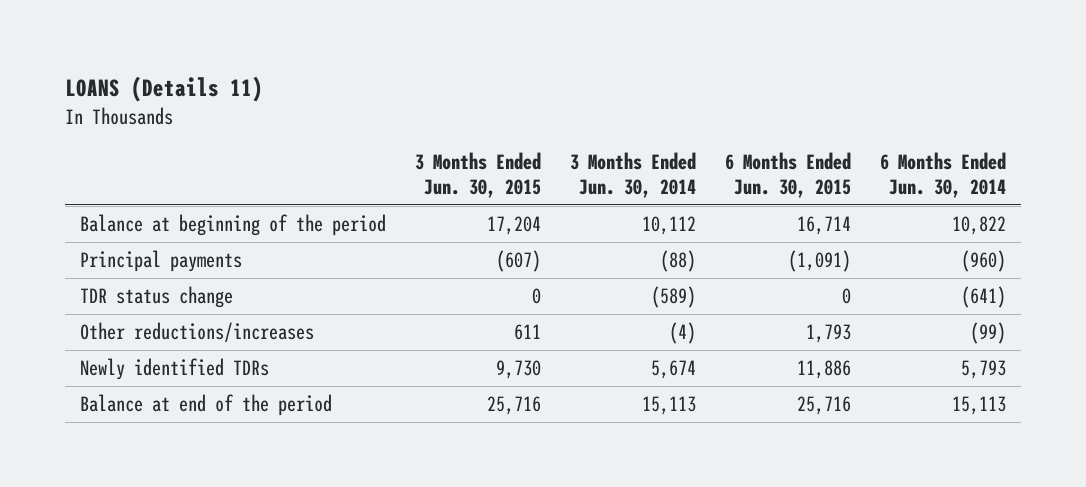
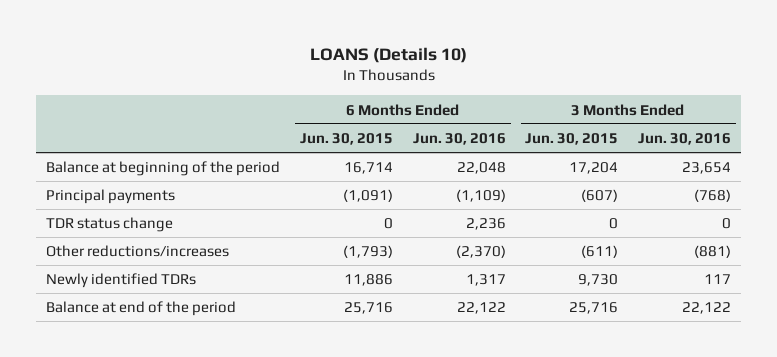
[64,76,263,103] LOANS (Details 11) -> [309,46,467,63] LOANS (Details 10)
[569,152,696,198] 3 Months Ended Jun. 30, 2014 -> none
[880,152,1007,198] 6 Months Ended Jun. 30, 2014 -> none
none -> [412,133,506,146] Jun. 30, 2016
none -> [638,133,732,146] Jun. 30, 2016
[513,324,541,341] 611 -> [581,245,619,259] (611)
[806,324,852,344] 1,793 -> [342,245,393,259] (1,793)

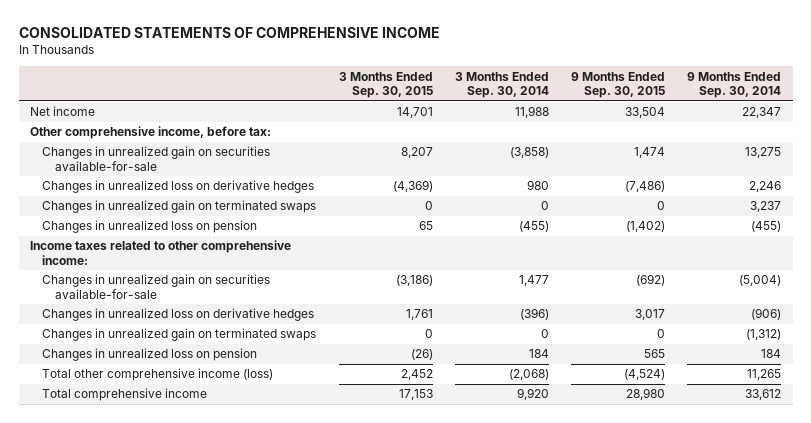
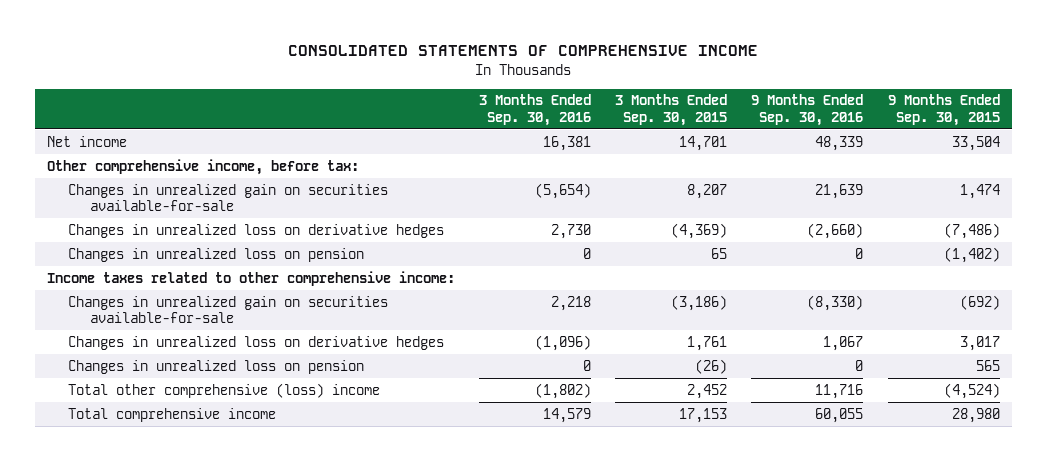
[454,71,549,99] 3 Months Ended Sep. 30, 2014 -> none
[687,71,782,99] 9 Months Ended Sep. 30, 2014 -> none
none -> [478,94,591,126] 3 Months Ended Sep. 30, 2016
none -> [751,94,864,126] 9 Months Ended Sep. 30, 2016
[42,200,317,214] Changes in unrealized gain on terminated swaps -> none
[42,328,317,342] Changes in unrealized gain on terminated swaps -> none
[42,368,274,382] Total other comprehensive income (loss) -> [68,382,381,398] Total other comprehensive (loss) income

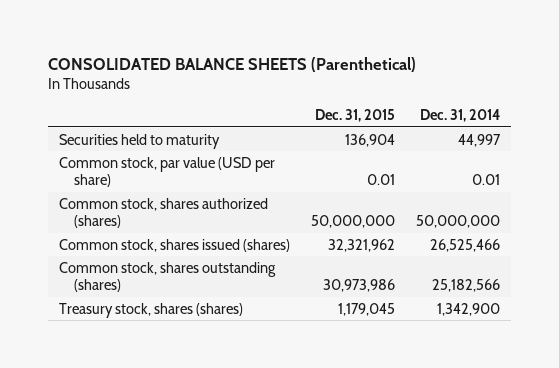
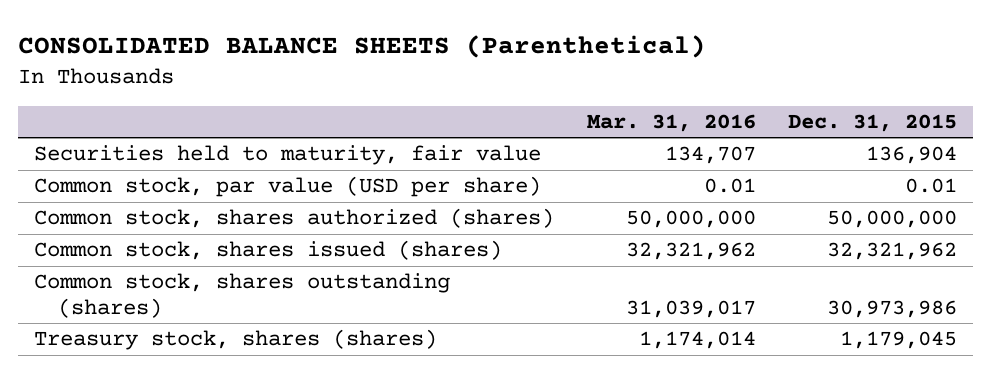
[420,109,501,123] Dec. 31, 2014 -> none
none -> [586,113,756,132] Mar. 31, 2016
[58,133,220,149] Securities held to maturity -> [34,145,542,166] Securities held to maturity, fair value

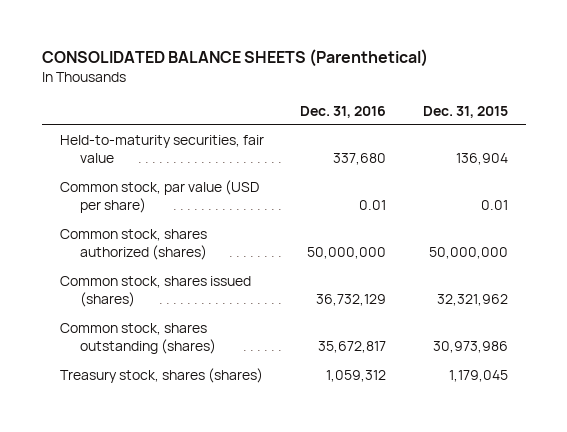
[586,113,756,132] Mar. 31, 2016 -> none
none -> [300,105,387,118] Dec. 31, 2016
[34,145,542,166] Securities held to maturity, fair value -> [59,135,264,164] Held-to-maturity securities, fair value

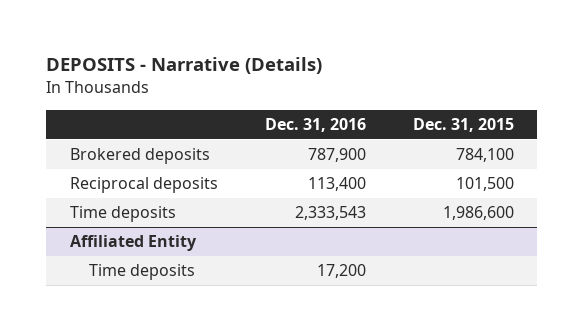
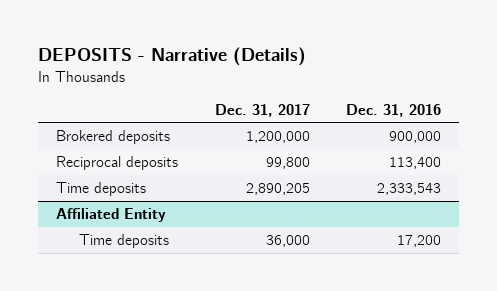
[412,117,514,132] Dec. 31, 2015 -> none
none -> [214,103,310,117] Dec. 31, 2017
[307,148,366,163] 787,900 -> [389,131,442,144] 900,000

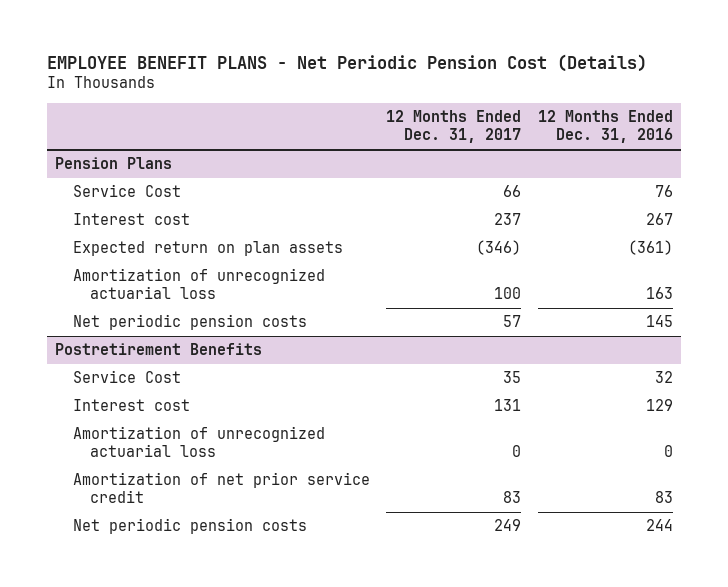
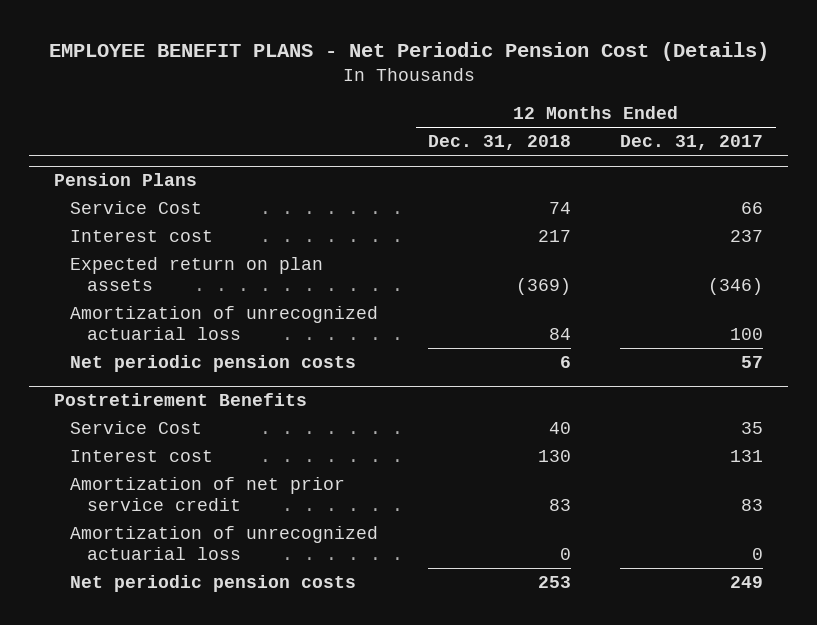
[537,110,673,144] 12 Months Ended Dec. 31, 2016 -> none
none -> [427,135,571,151] Dec. 31, 2018
[72,426,325,458] Amortization of unrecognized actuarial loss -> [70,525,379,560] Amortization of unrecognized actuarial loss

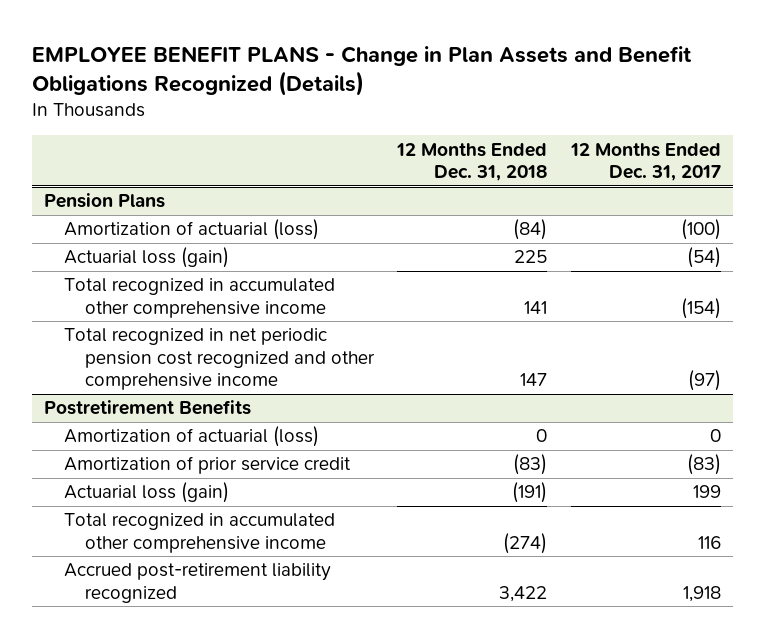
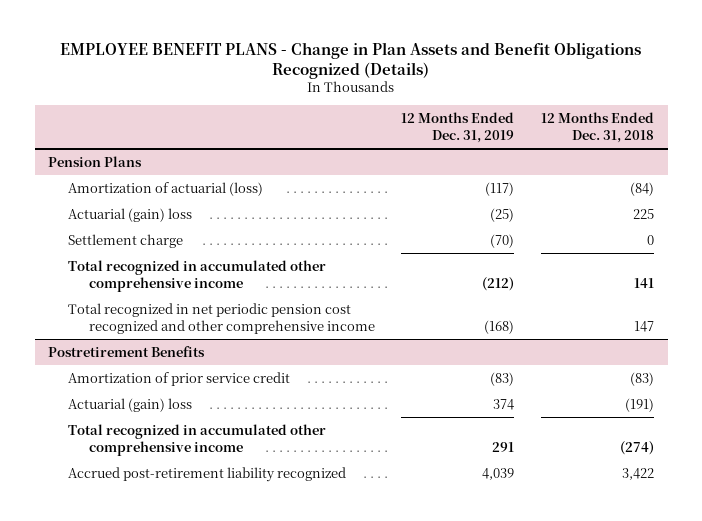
[569,142,721,182] 12 Months Ended Dec. 31, 2017 -> none
none -> [401,112,515,143] 12 Months Ended Dec. 31, 2019
[64,247,230,269] Actuarial loss (gain) -> [68,207,193,222] Actuarial (gain) loss
none -> [68,233,184,248] Settlement charge
[64,426,320,448] Amortization of actuarial (loss) -> none
[64,482,230,504] Actuarial loss (gain) -> [68,397,193,412] Actuarial (gain) loss

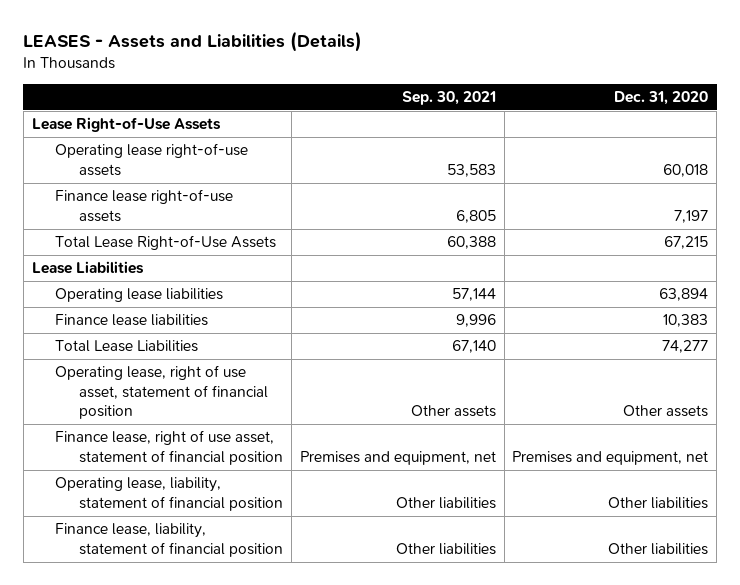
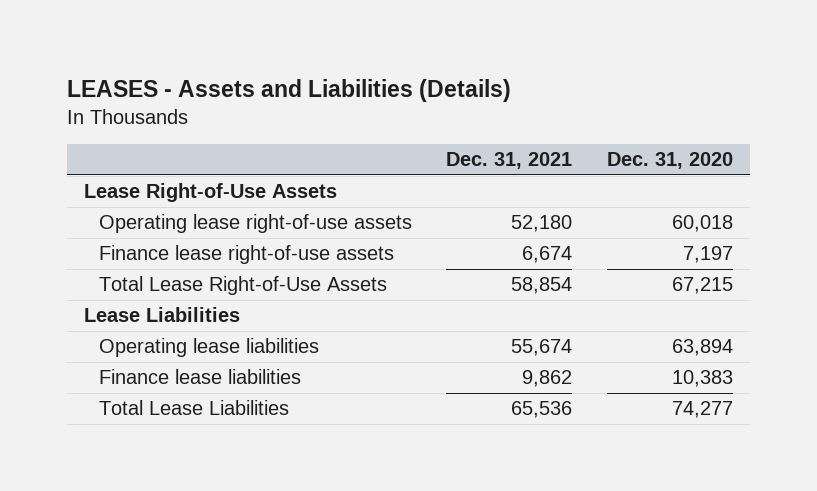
[401,90,496,105] Sep. 30, 2021 -> none
none -> [446,152,573,170] Dec. 31, 2021
[55,365,269,420] Operating lease, right of use asset, statement of financial position -> none
[55,430,284,465] Finance lease, right of use asset, statement of financial position -> none
[55,477,284,511] Operating lease, liability, statement of financial position -> none
[55,523,284,557] Finance lease, liability, statement of financial position -> none

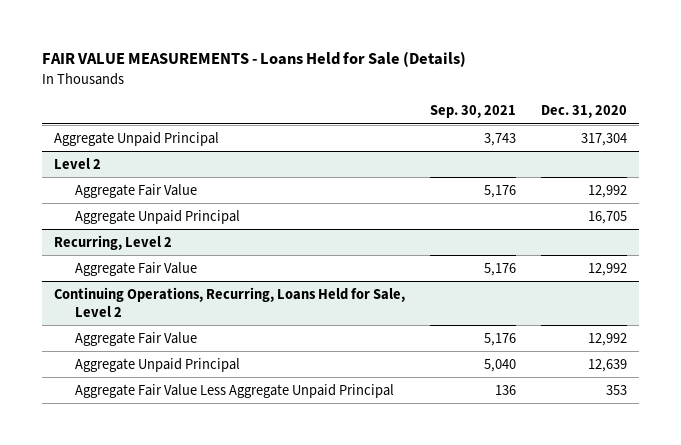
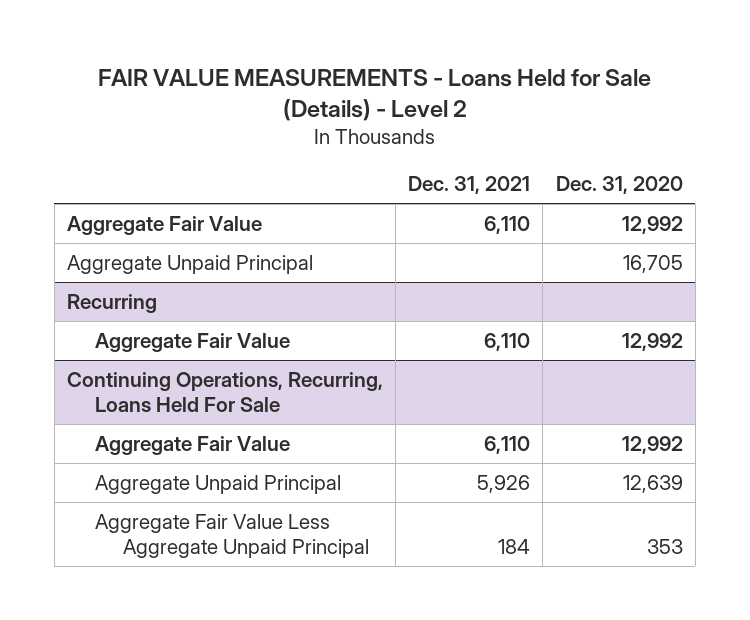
[42,51,467,68] FAIR VALUE MEASUREMENTS - Loans Held for Sale (Details) -> [97,68,651,122] FAIR VALUE MEASUREMENTS - Loans Held for Sale (Details) - Level 2
[430,105,517,119] Sep. 30, 2021 -> none
none -> [408,176,531,195] Dec. 31, 2021
[54,131,220,146] Aggregate Unpaid Principal -> none
[54,157,102,169] Level 2 -> none
[54,234,173,250] Recurring, Level 2 -> none
none -> [66,293,157,313] Recurring
[54,286,406,317] Continuing Operations, Recurring, Loans Held for Sale, Level 2 -> [66,371,383,412] Continuing Operations, Recurring, Loans Held For Sale

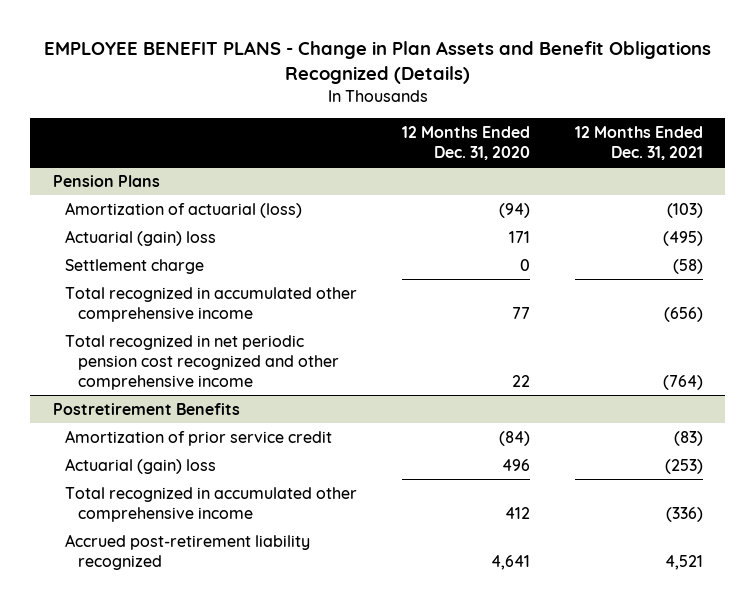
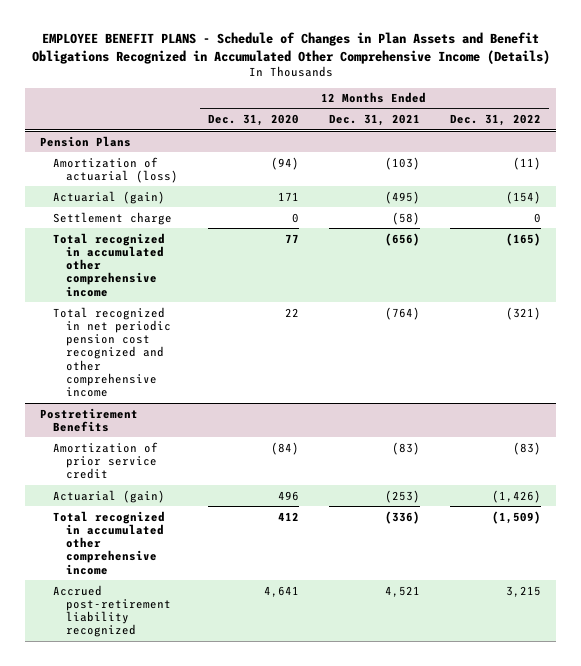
[43,41,711,85] EMPLOYEE BENEFIT PLANS - Change in Plan Assets and Benefit Obligations Recognized (Details) -> [31,31,550,64] EMPLOYEE BENEFIT PLANS - Schedule of Changes in Plan Assets and Benefit Obligations Recognized in Accumulated Other Comprehensive Income (Details)
none -> [450,114,542,127] Dec. 31, 2022
[65,229,217,246] Actuarial (gain) loss -> [52,190,165,204] Actuarial (gain)
[65,457,217,474] Actuarial (gain) loss -> [52,489,165,503] Actuarial (gain)

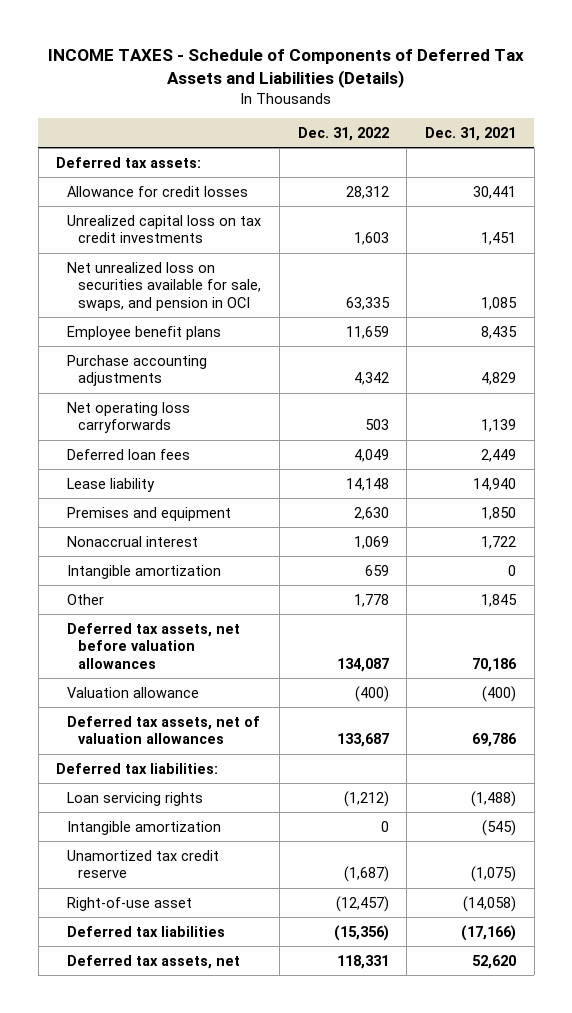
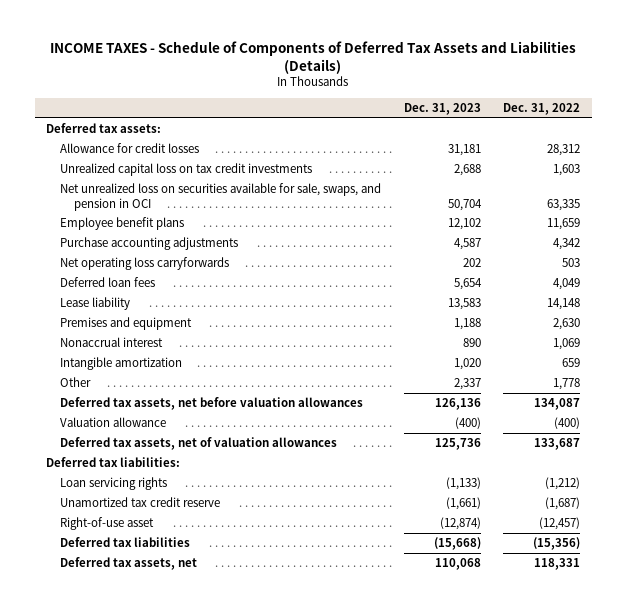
[424,126,516,141] Dec. 31, 2021 -> none
none -> [403,102,481,115] Dec. 31, 2023
[67,820,222,835] Intangible amortization -> none

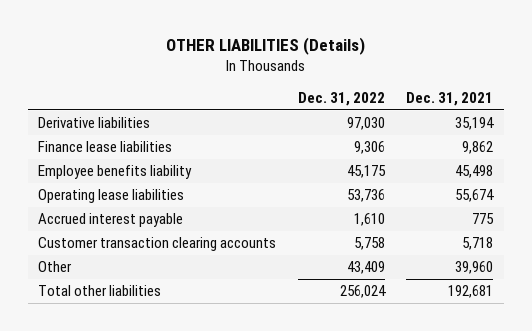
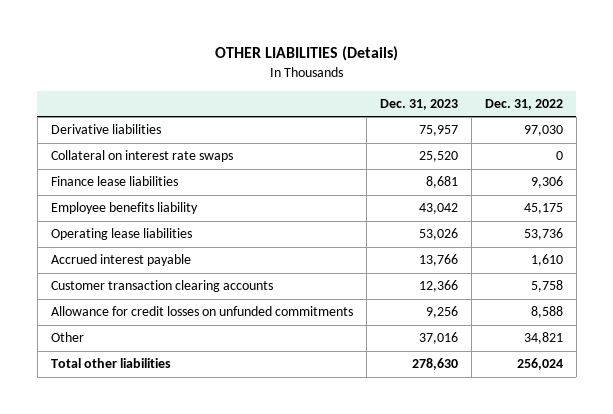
[406,92,494,107] Dec. 31, 2021 -> none
none -> [379,98,458,110] Dec. 31, 2023
none -> [50,150,233,163] Collateral on interest rate swaps
none -> [50,306,353,317] Allowance for credit losses on unfunded commitments
[346,261,385,275] 43,409 -> [523,332,563,345] 34,821

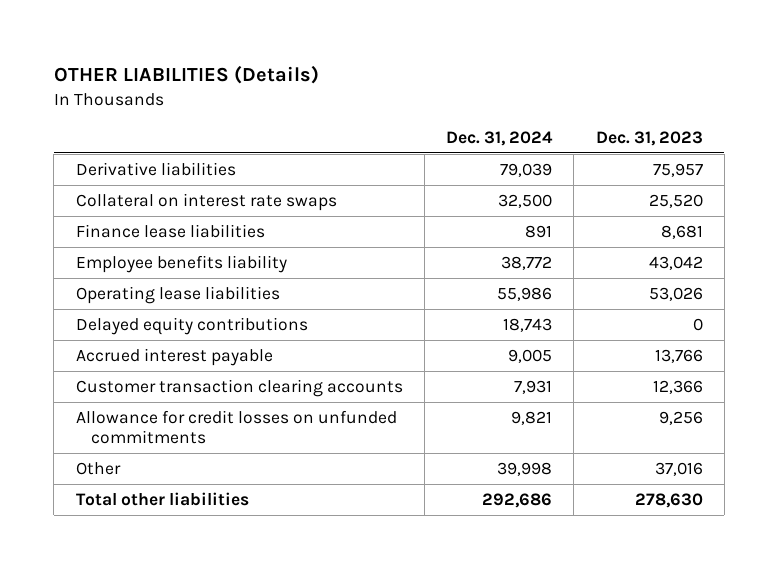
[484,98,563,110] Dec. 31, 2022 -> none
none -> [446,131,554,147] Dec. 31, 2024
none -> [75,316,308,335] Delayed equity contributions

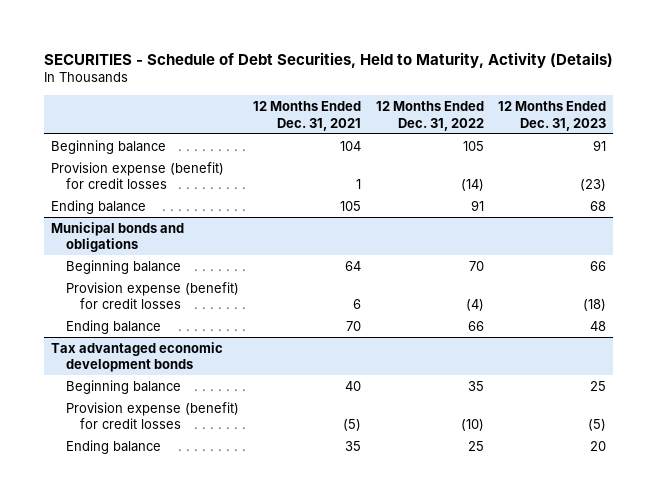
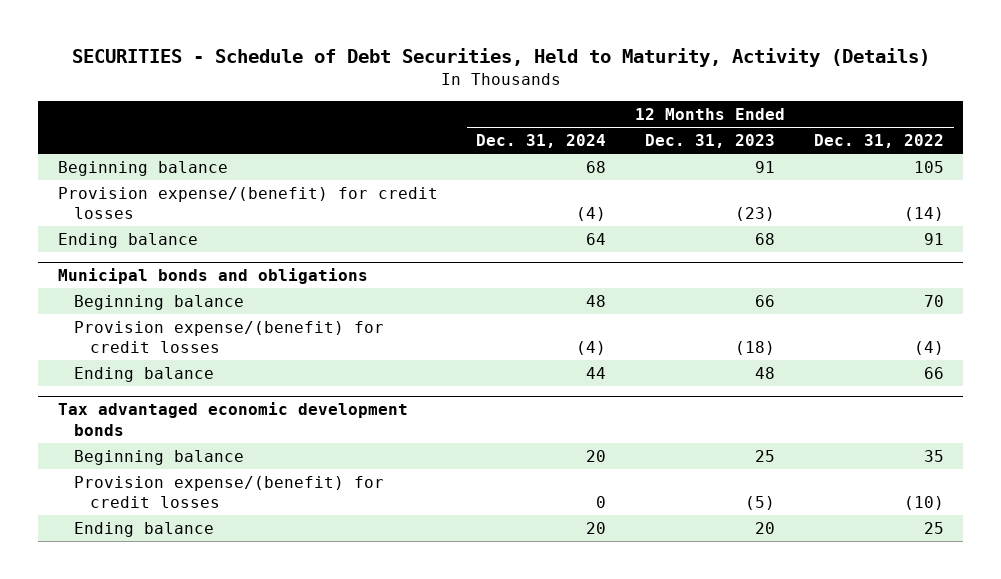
[253,101,362,131] 12 Months Ended Dec. 31, 2021 -> none
none -> [476,134,607,149] Dec. 31, 2024
[51,161,225,190] Provision expense (benefit) for credit losses -> [57,186,438,220] Provision expense/(benefit) for credit losses
[65,281,239,310] Provision expense (benefit) for credit losses -> [73,320,384,354] Provision expense/(benefit) for credit losses
[65,401,239,430] Provision expense (benefit) for credit losses -> [73,475,384,509] Provision expense/(benefit) for credit losses

